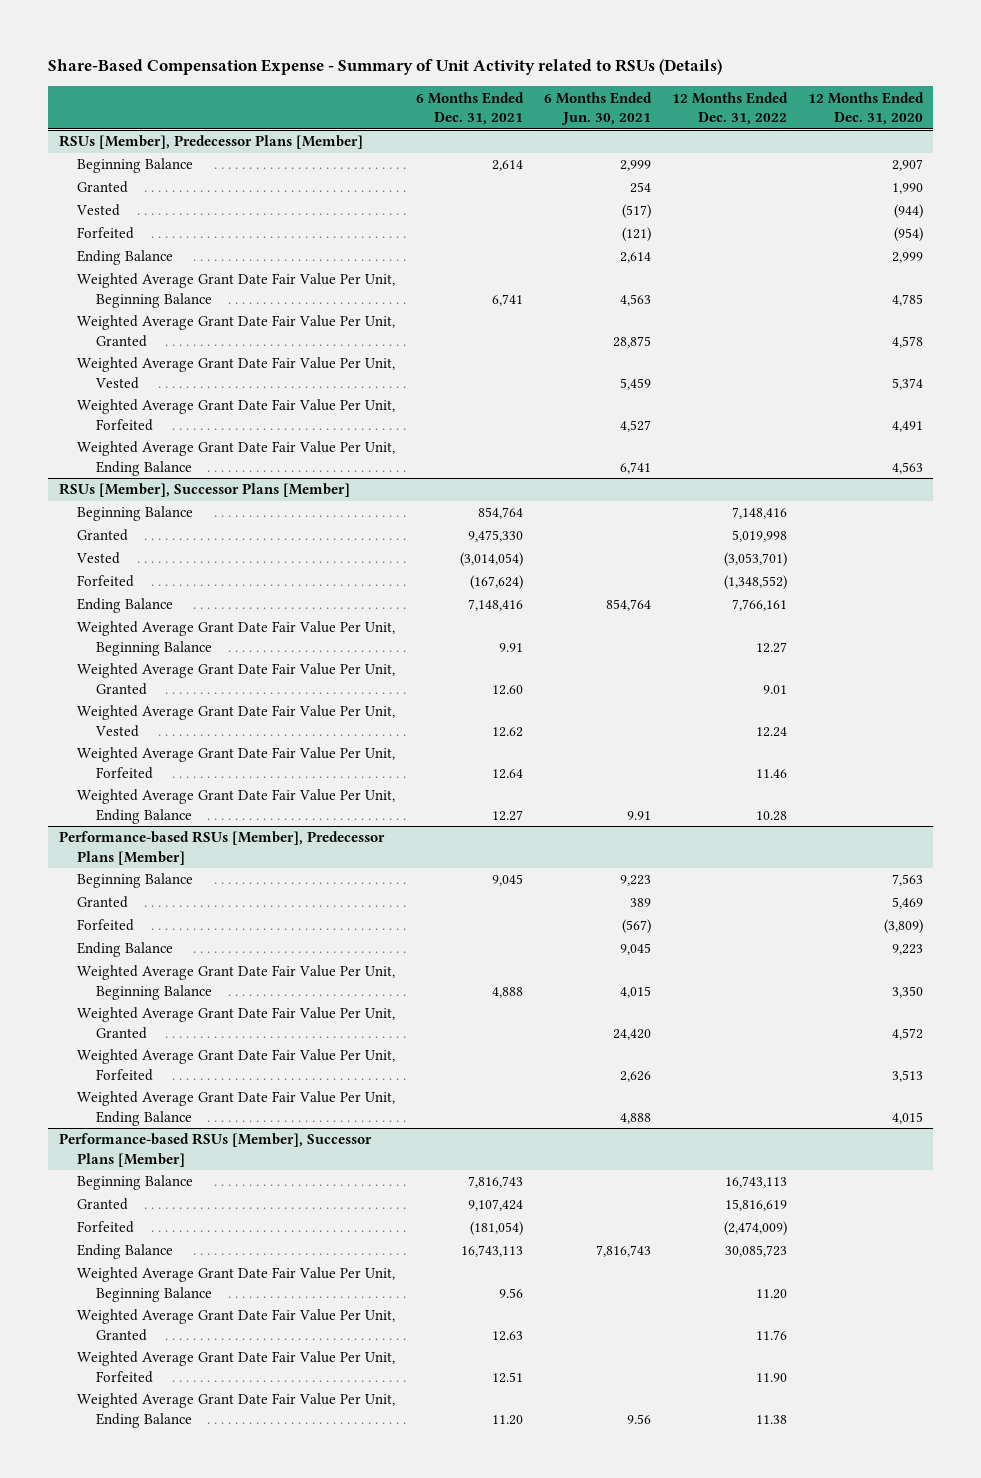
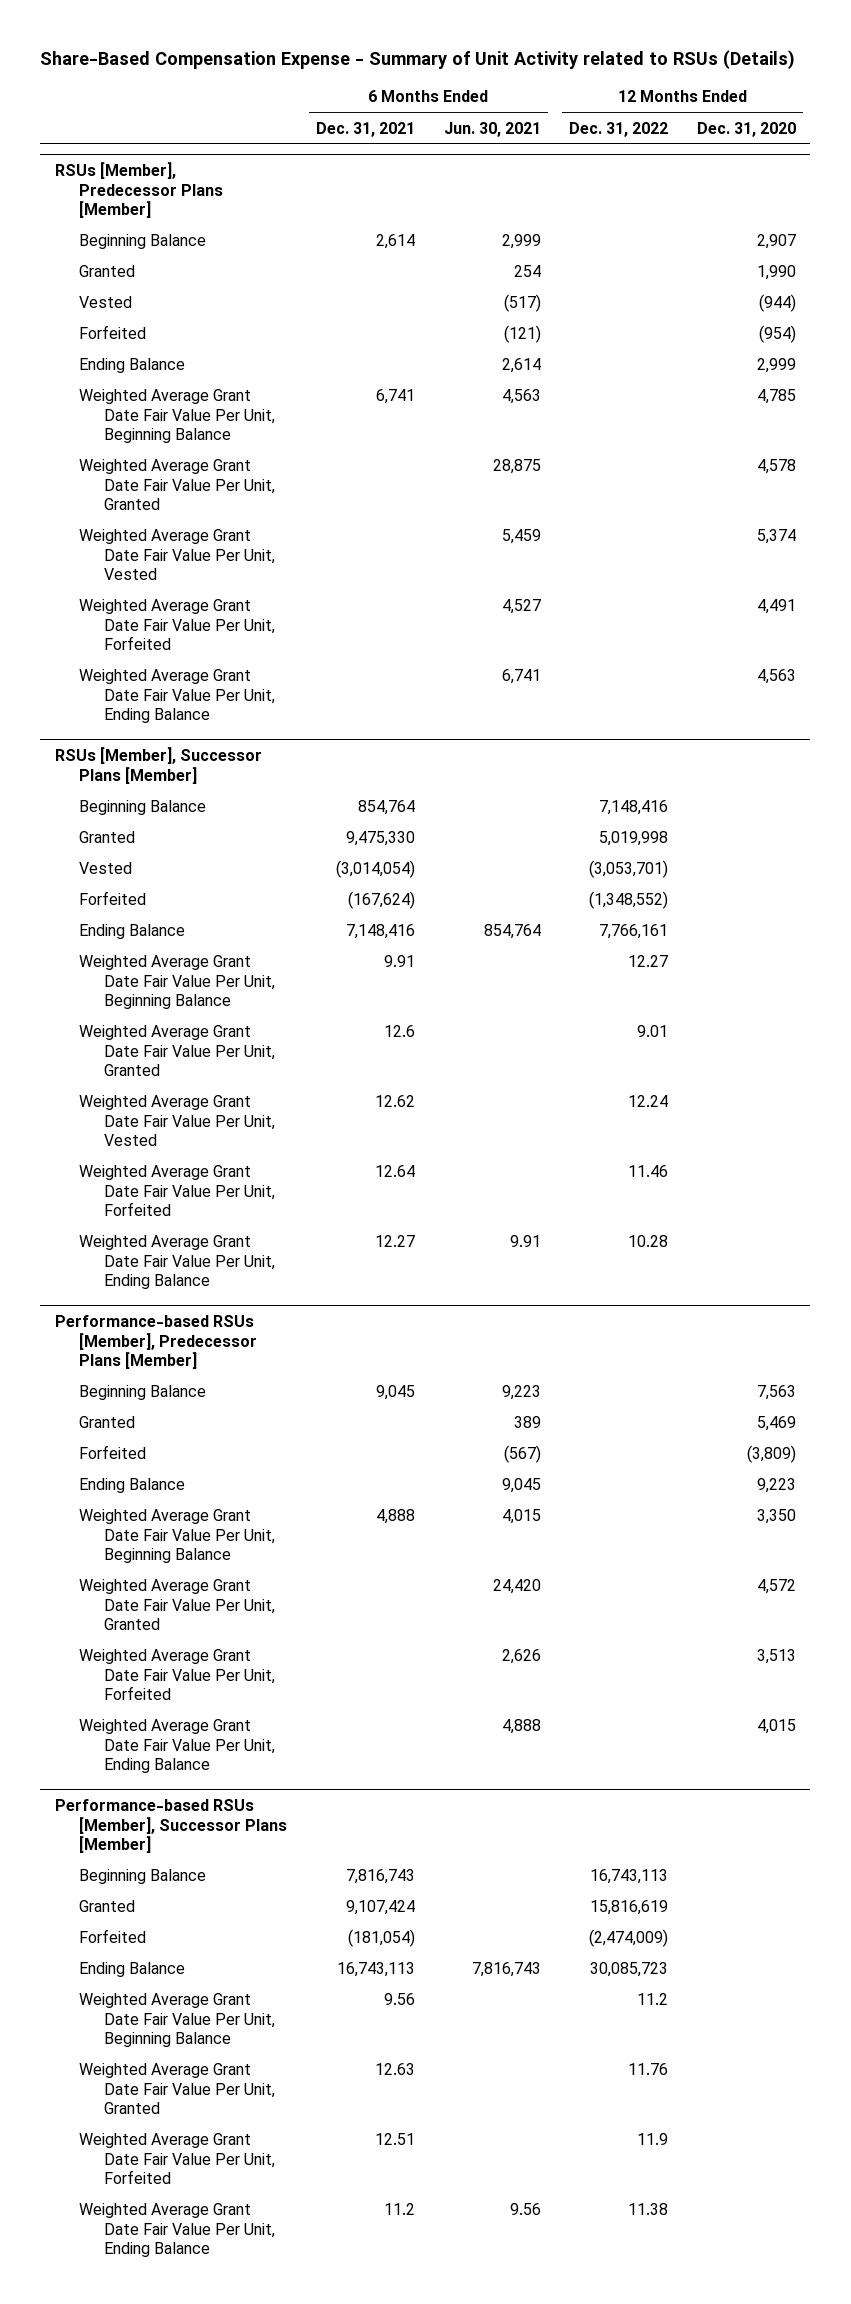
[492,684,524,695] 12.60 -> [383,1025,415,1038] 12.6
[755,1288,787,1299] 11.20 -> [637,1993,669,2006] 11.2
[755,1372,787,1382] 11.90 -> [637,2133,669,2146] 11.9
[492,1414,524,1425] 11.20 -> [383,2203,415,2216] 11.2

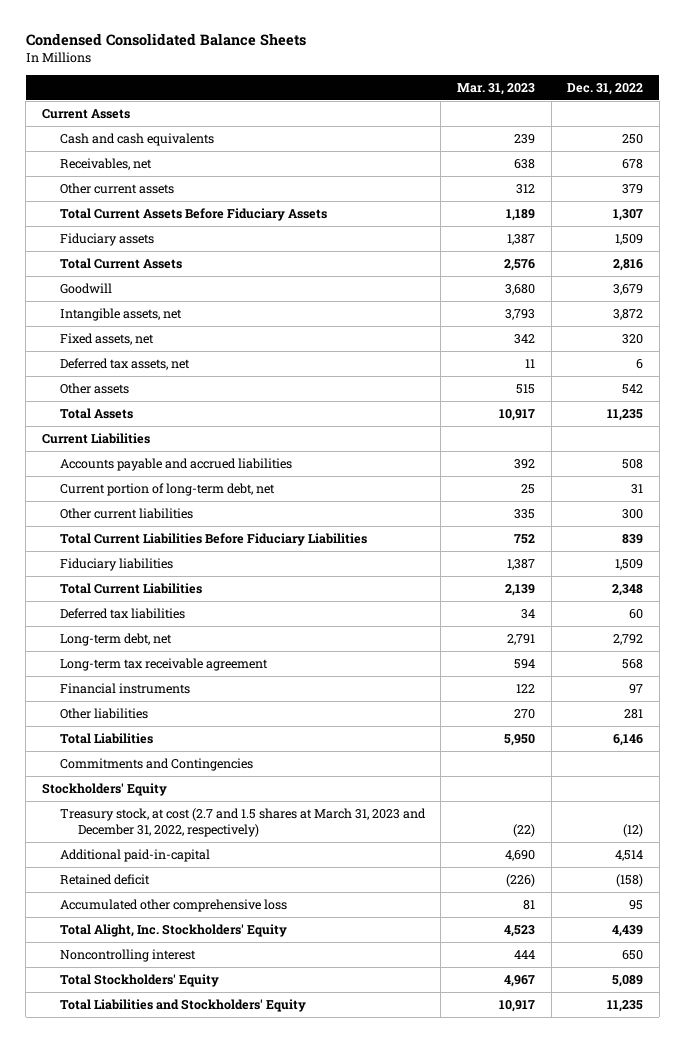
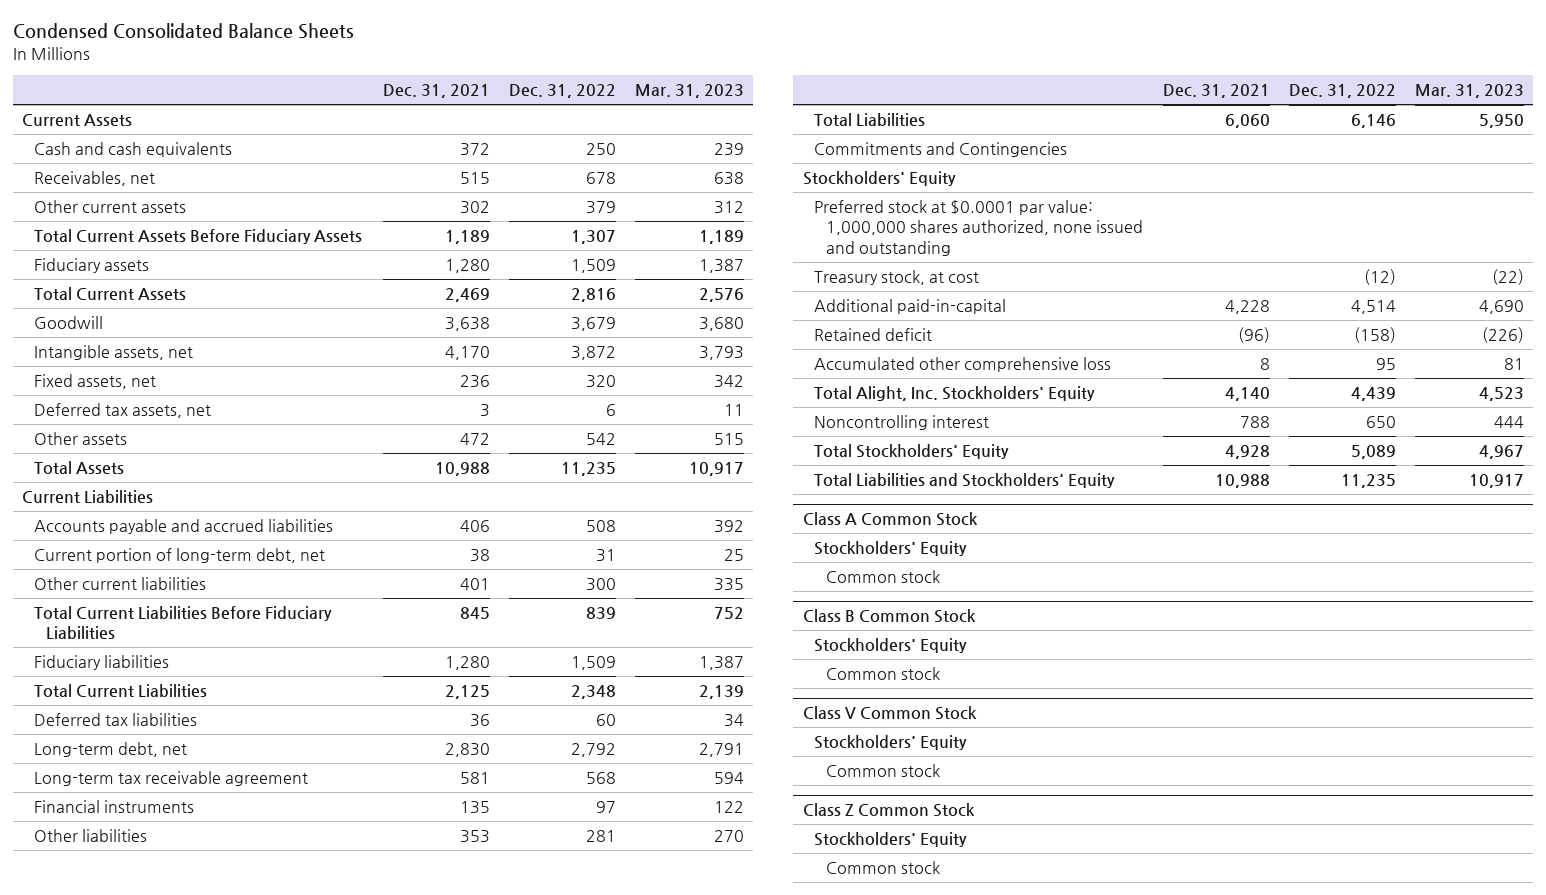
none -> [382,83,490,98] Dec. 31, 2021
none -> [814,200,1144,256] Preferred stock at $0.0001 par value: 1,000,000 shares authorized, none issued and outstanding
[59,807,426,837] Treasury stock, at cost (2.7 and 1.5 shares at March 31, 2023 and December 31, 2022, respectively) -> [814,270,980,286] Treasury stock, at cost
none -> [802,512,978,527] Class A Common Stock
none -> [814,541,968,557] Stockholders' Equity
none -> [826,570,941,584] Common stock
none -> [802,609,976,624] Class B Common Stock
none -> [814,638,968,654] Stockholders' Equity
none -> [826,667,941,681] Common stock
none -> [802,706,977,721] Class V Common Stock
none -> [814,735,968,751] Stockholders' Equity
none -> [826,764,941,778] Common stock
none -> [802,803,975,818] Class Z Common Stock
none -> [814,832,968,848] Stockholders' Equity
none -> [826,861,941,875] Common stock

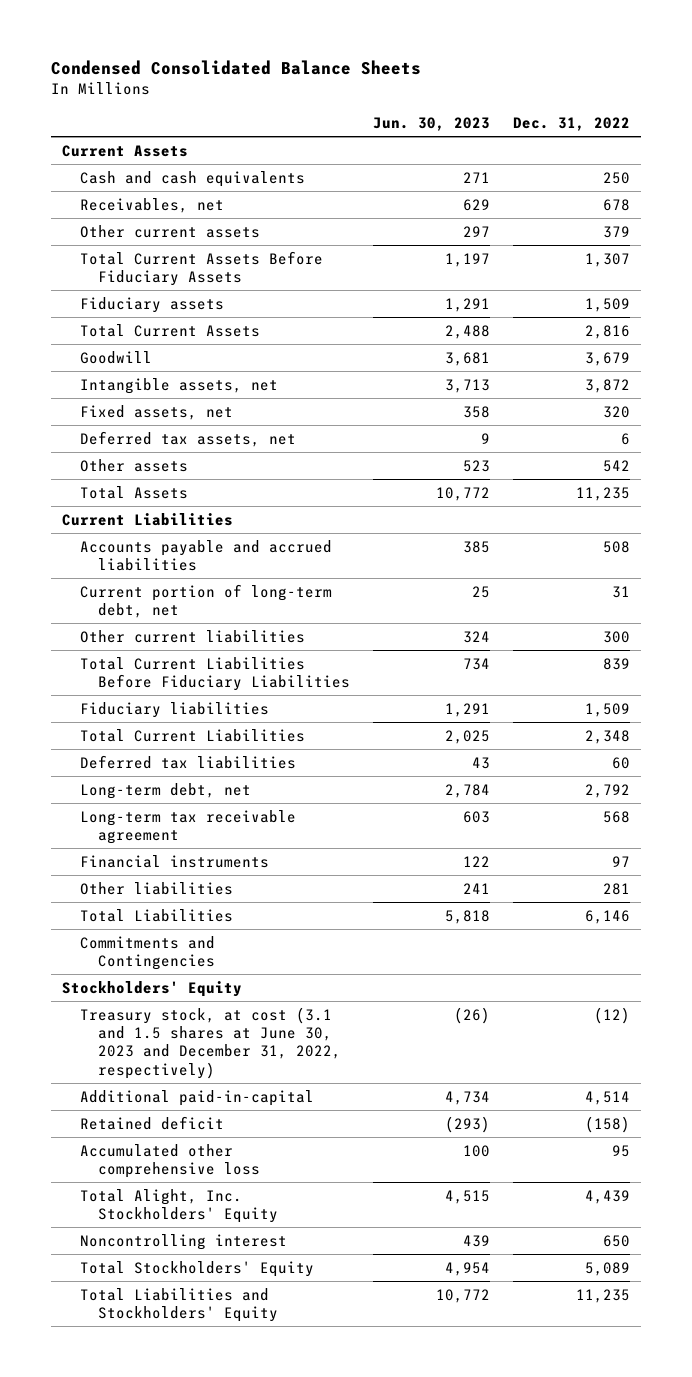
[382,83,490,98] Dec. 31, 2021 -> none
[634,83,744,98] Mar. 31, 2023 -> none
none -> [372,116,490,131] Jun. 30, 2023
[814,200,1144,256] Preferred stock at $0.0001 par value: 1,000,000 shares authorized, none issued and outstanding -> none
[814,270,980,286] Treasury stock, at cost -> [80,1006,341,1079] Treasury stock, at cost (3.1 and 1.5 shares at June 30, 2023 and December 31, 2022, respectively)
[802,512,978,527] Class A Common Stock -> none
[814,541,968,557] Stockholders' Equity -> none
[826,570,941,584] Common stock -> none
[802,609,976,624] Class B Common Stock -> none
[814,638,968,654] Stockholders' Equity -> none
[826,667,941,681] Common stock -> none
[802,706,977,721] Class V Common Stock -> none
[814,735,968,751] Stockholders' Equity -> none
[826,764,941,778] Common stock -> none
[802,803,975,818] Class Z Common Stock -> none
[814,832,968,848] Stockholders' Equity -> none
[826,861,941,875] Common stock -> none

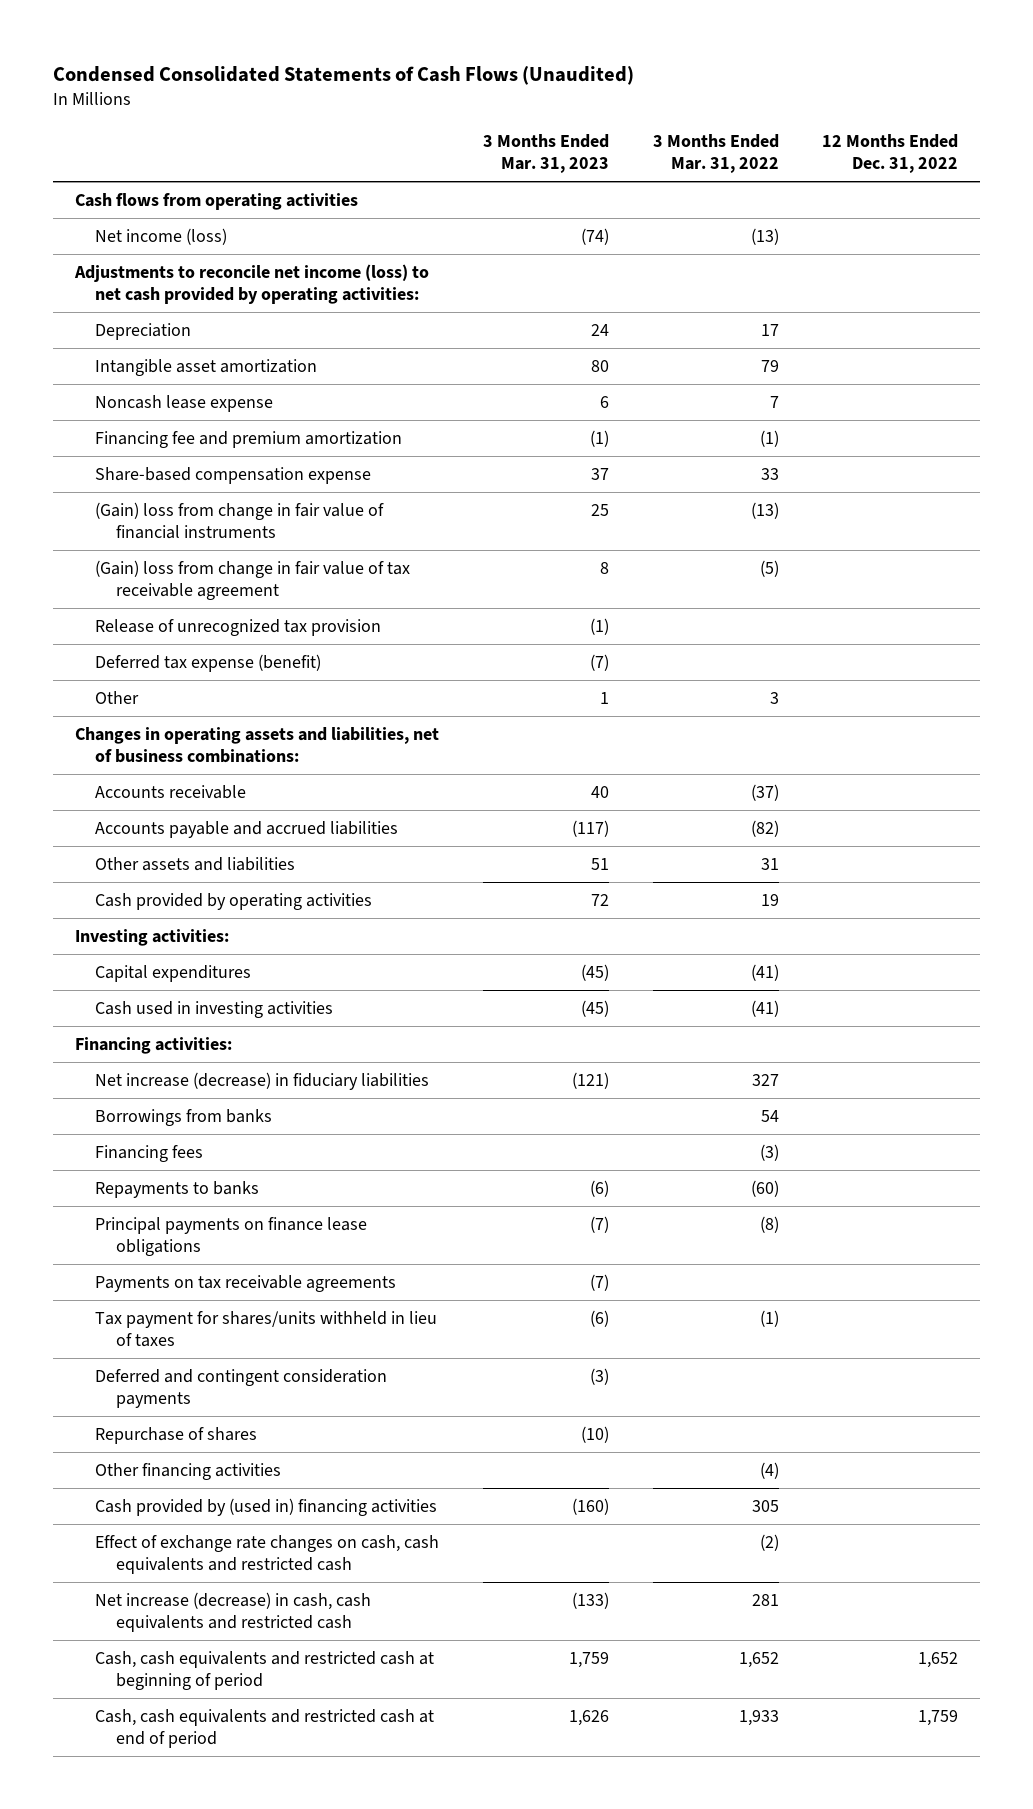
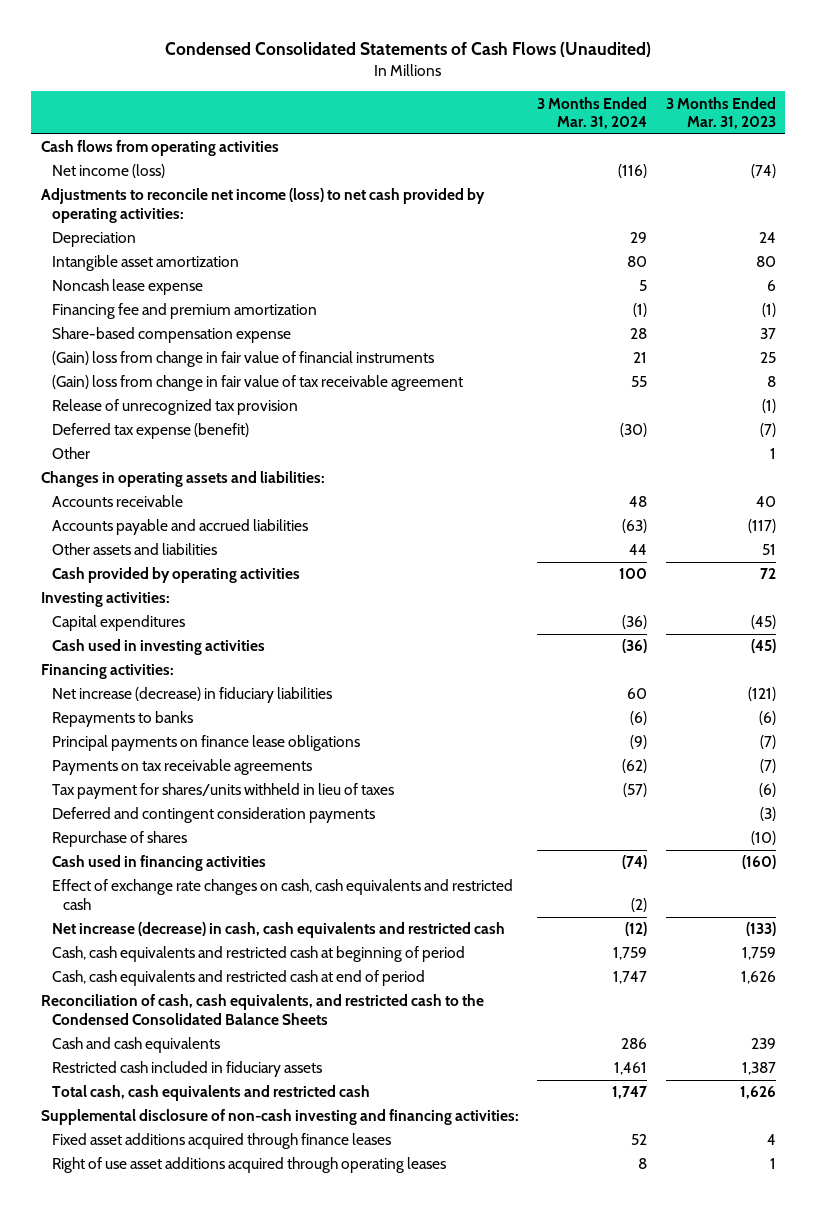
[652,133,779,173] 3 Months Ended Mar. 31, 2022 -> none
[822,133,959,173] 12 Months Ended Dec. 31, 2022 -> none
none -> [537,96,648,130] 3 Months Ended Mar. 31, 2024
[74,727,439,764] Changes in operating assets and liabilities, net of business combinations: -> [40,471,325,488] Changes in operating assets and liabilities:
[95,1109,273,1127] Borrowings from banks -> none
[95,1145,204,1163] Financing fees -> none
[95,1463,282,1481] Other financing activities -> none
[95,1498,438,1517] Cash provided by (used in) financing activities -> [51,855,266,872] Cash used in financing activities
none -> [40,994,484,1025] Reconciliation of cash, cash equivalents, and restricted cash to the Condensed Consolidated Balance Sheets
none -> [51,1037,220,1054] Cash and cash equivalents
none -> [51,1061,322,1078] Restricted cash included in fiduciary assets
none -> [51,1085,370,1102] Total cash, cash equivalents and restricted cash
none -> [40,1109,519,1126] Supplemental disclosure of non-cash investing and financing activities:
none -> [51,1133,391,1150] Fixed asset additions acquired through finance leases
none -> [51,1157,446,1174] Right of use asset additions acquired through operating leases

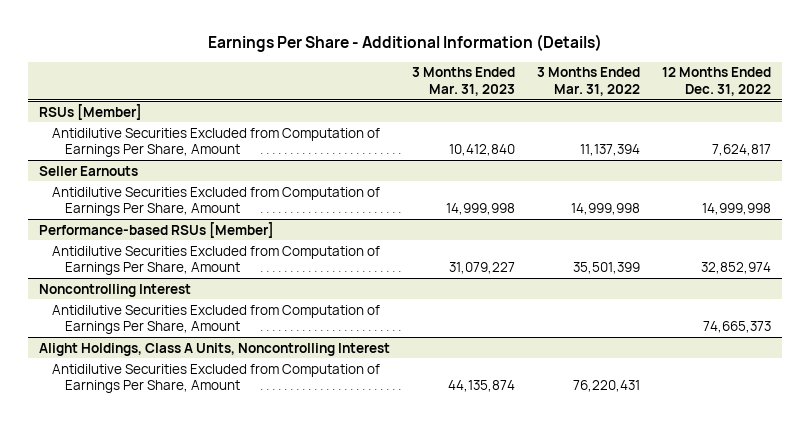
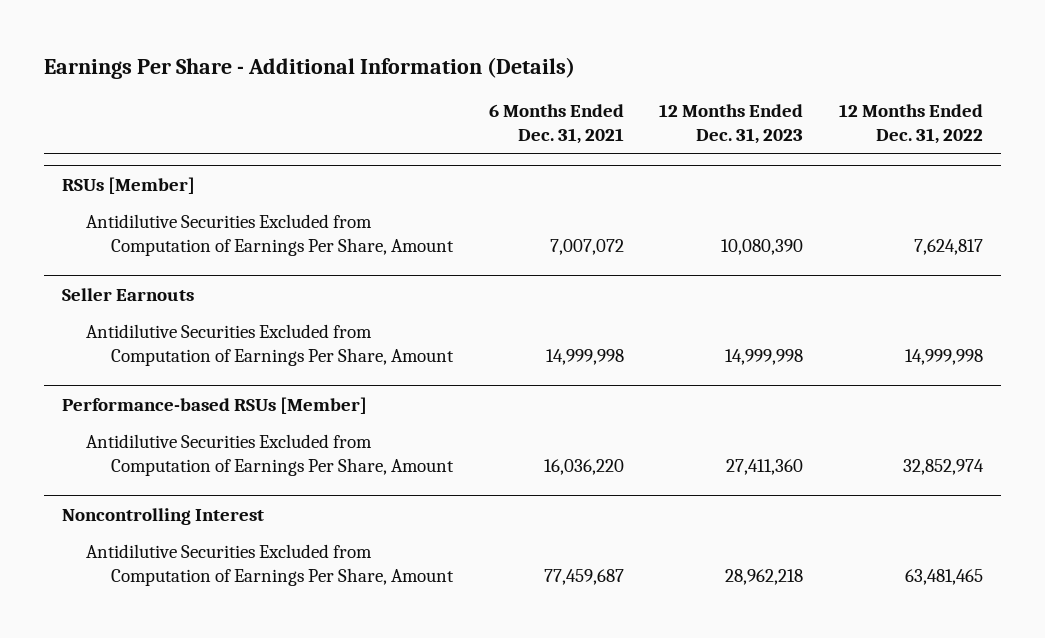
[411,67,515,97] 3 Months Ended Mar. 31, 2023 -> none
[537,67,641,97] 3 Months Ended Mar. 31, 2022 -> none
none -> [488,104,624,145] 6 Months Ended Dec. 31, 2021
none -> [659,104,804,145] 12 Months Ended Dec. 31, 2023
[38,342,390,356] Alight Holdings, Class A Units, Noncontrolling Interest -> none
[51,363,380,394] Antidilutive Securities Excluded from Computation of Earnings Per Share, Amount -> none
[703,321,772,334] 74,665,373 -> [905,568,984,585] 63,481,465

